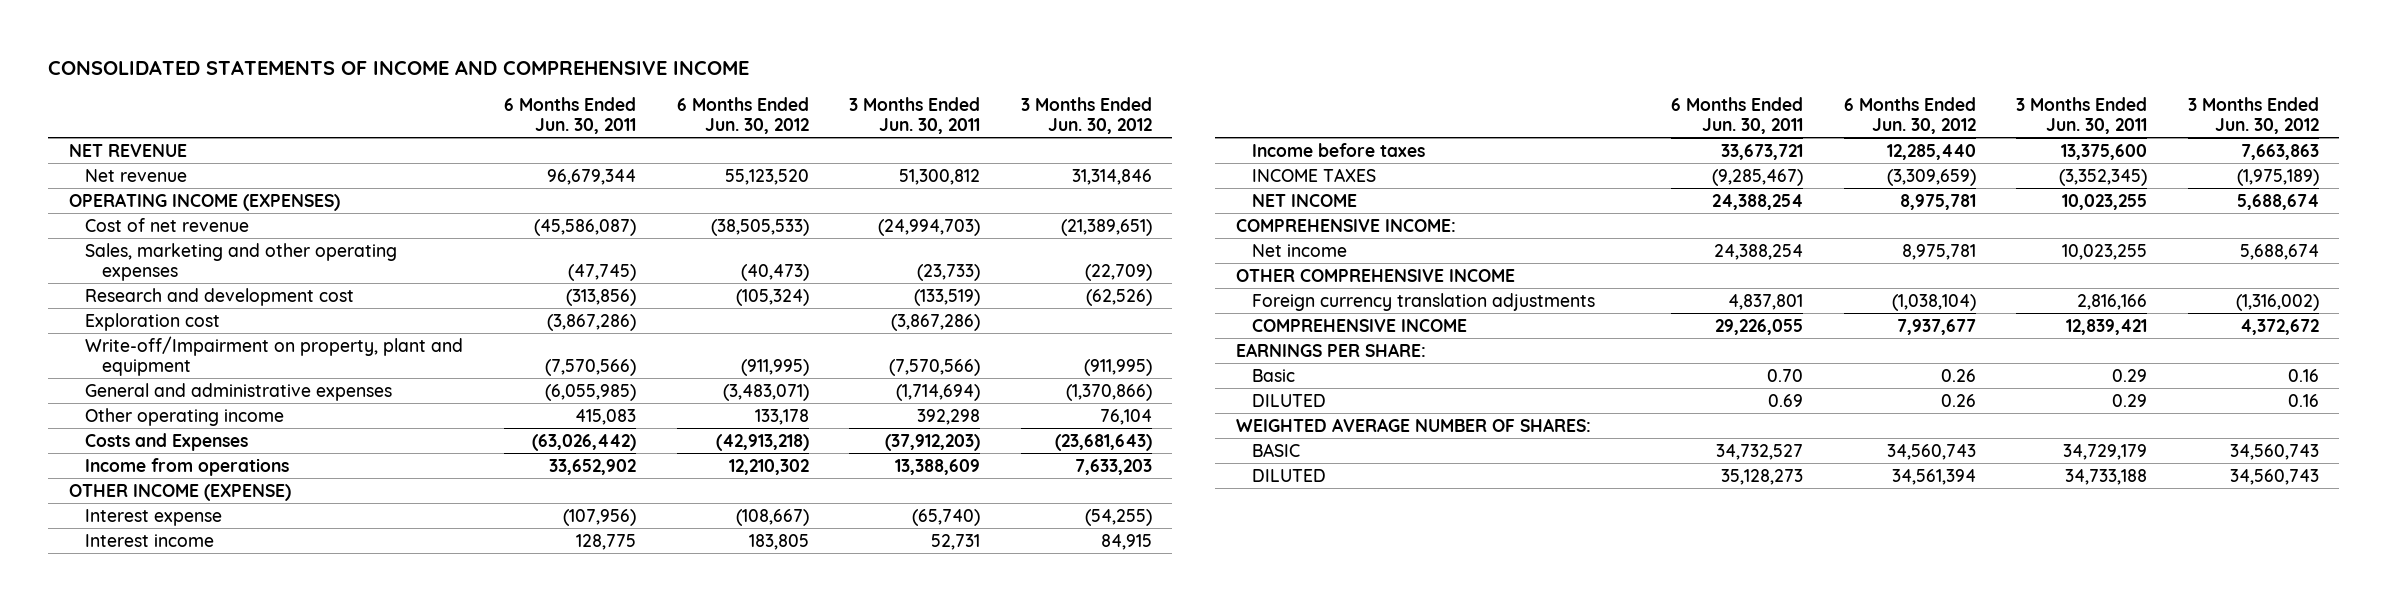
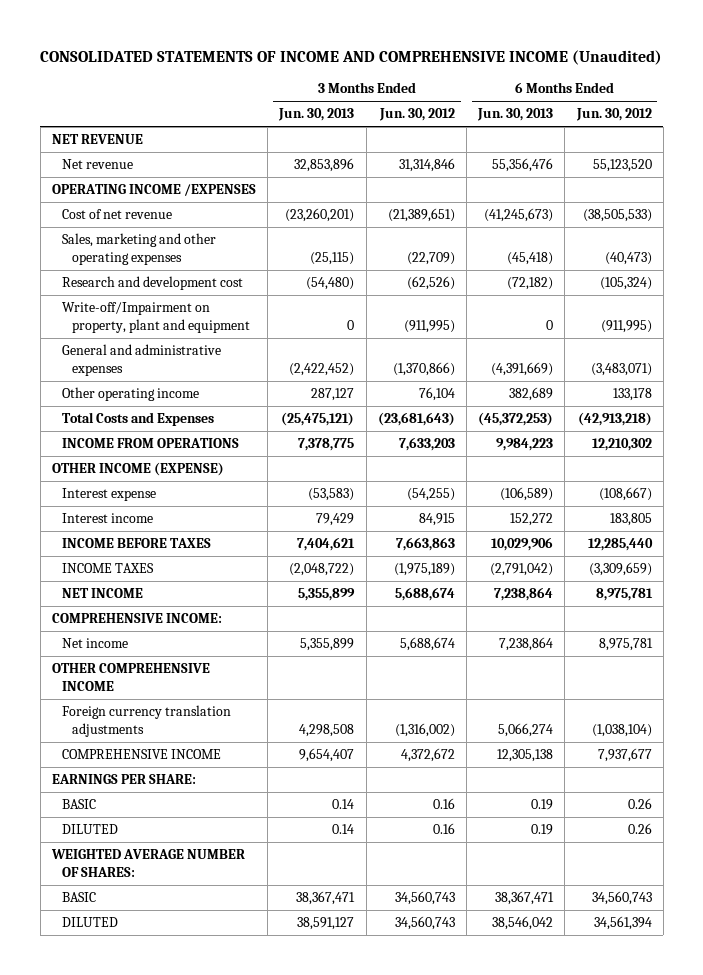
[48,60,750,76] CONSOLIDATED STATEMENTS OF INCOME AND COMPREHENSIVE INCOME -> [40,49,663,65] CONSOLIDATED STATEMENTS OF INCOME AND COMPREHENSIVE INCOME (Unaudited)
[503,96,636,134] 6 Months Ended Jun. 30, 2011 -> none
[849,96,981,134] 3 Months Ended Jun. 30, 2011 -> none
none -> [278,108,355,122] Jun. 30, 2013
none -> [477,108,554,122] Jun. 30, 2013
[68,192,340,211] OPERATING INCOME (EXPENSES) -> [51,184,256,197] OPERATING INCOME /EXPENSES
[85,312,221,331] Exploration cost -> none
[85,432,249,451] Costs and Expenses -> [61,412,214,427] Total Costs and Expenses
[85,457,290,476] Income from operations -> [61,438,239,449] INCOME FROM OPERATIONS
[1252,142,1426,157] Income before taxes -> [61,538,211,549] INCOME BEFORE TAXES
[1252,368,1296,382] Basic -> [61,799,96,810] BASIC

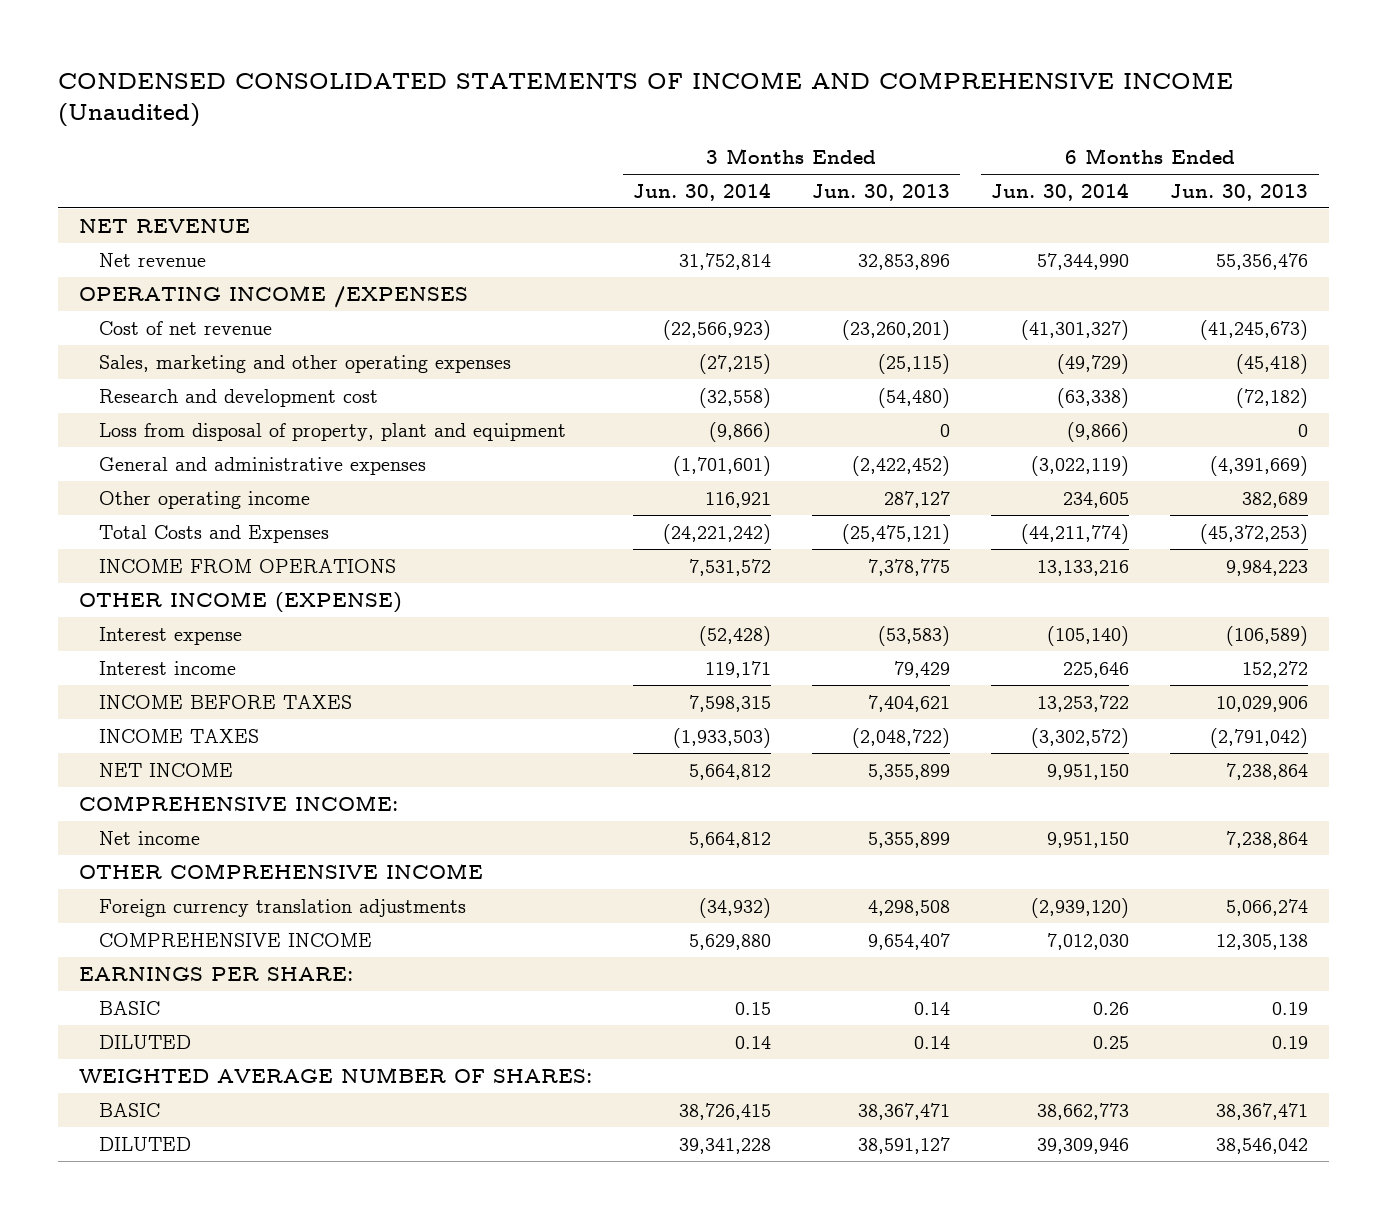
[40,49,663,65] CONSOLIDATED STATEMENTS OF INCOME AND COMPREHENSIVE INCOME (Unaudited) -> [58,72,1234,128] CONDENSED CONSOLIDATED STATEMENTS OF INCOME AND COMPREHENSIVE INCOME (Unaudited)
[378,108,455,122] Jun. 30, 2012 -> none
[575,108,652,122] Jun. 30, 2012 -> none
none -> [632,182,771,201] Jun. 30, 2014
none -> [991,182,1130,201] Jun. 30, 2014
[61,302,250,333] Write-off/Impairment on property, plant and equipment -> none
none -> [99,422,567,441] Loss from disposal of property, plant and equipment

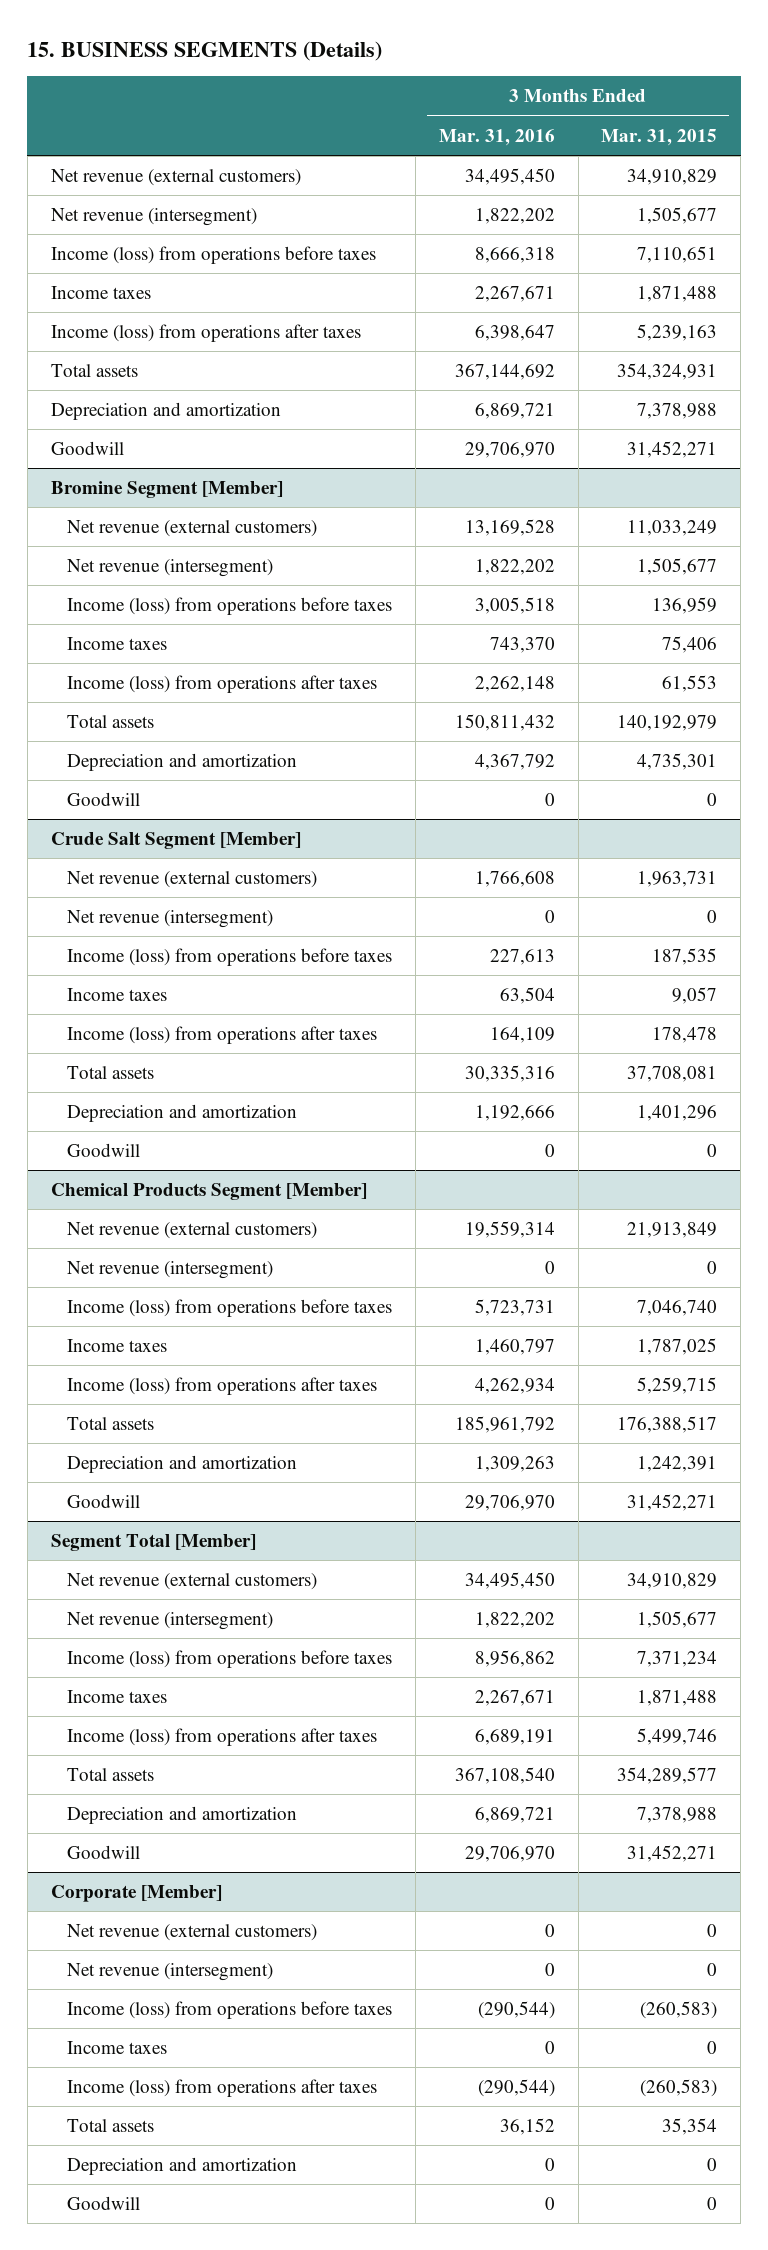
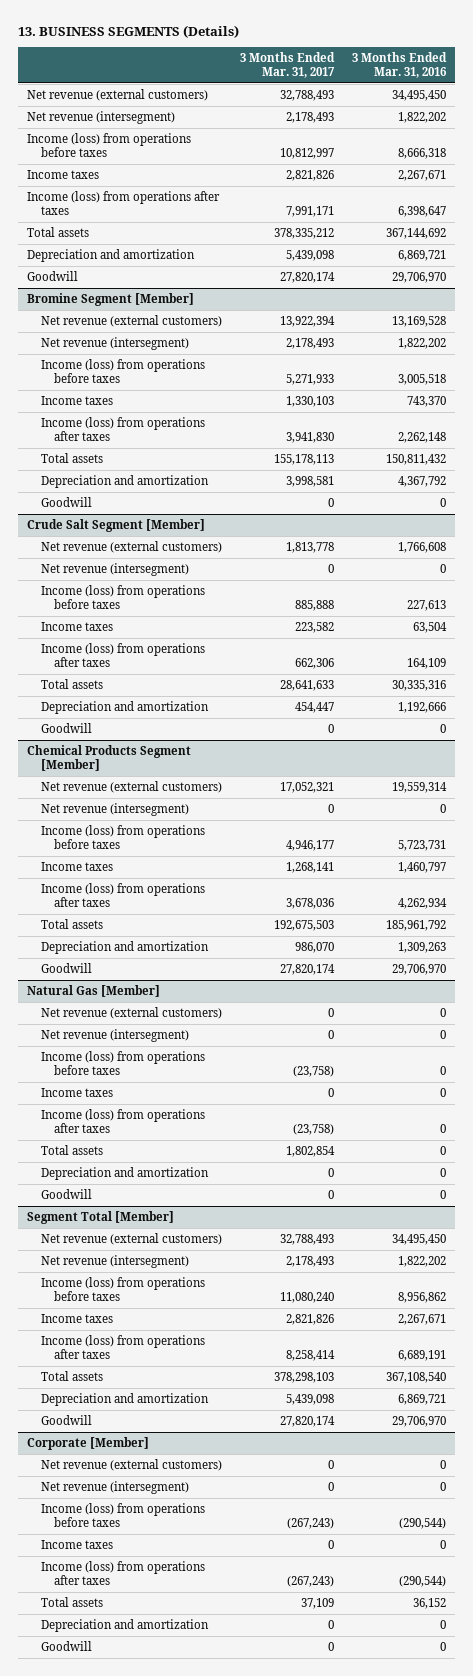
[27,40,383,61] 15. BUSINESS SEGMENTS (Details) -> [17,24,239,38] 13. BUSINESS SEGMENTS (Details)
[601,128,718,146] Mar. 31, 2015 -> none
none -> [239,52,335,78] 3 Months Ended Mar. 31, 2017
none -> [26,985,160,998] Natural Gas [Member]
none -> [40,1007,222,1020] Net revenue (external customers)
none -> [40,1029,189,1043] Net revenue (intersegment)
none -> [40,1051,205,1075] Income (loss) from operations before taxes
none -> [40,1088,113,1098] Income taxes
none -> [40,1109,205,1133] Income (loss) from operations after taxes
none -> [40,1145,103,1156] Total assets
none -> [40,1167,209,1181] Depreciation and amortization
none -> [40,1189,92,1200] Goodwill

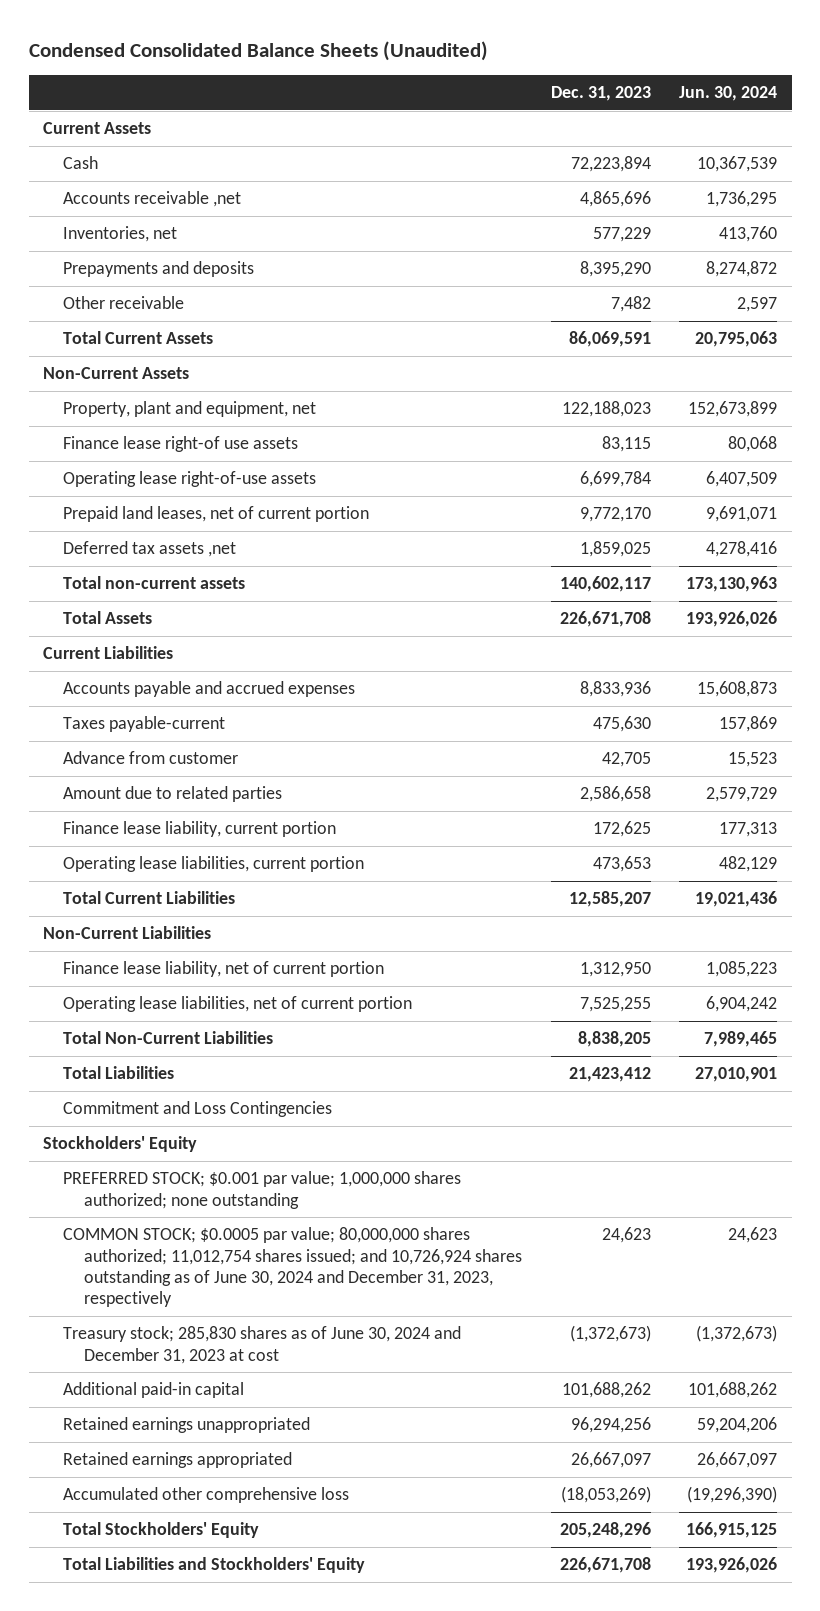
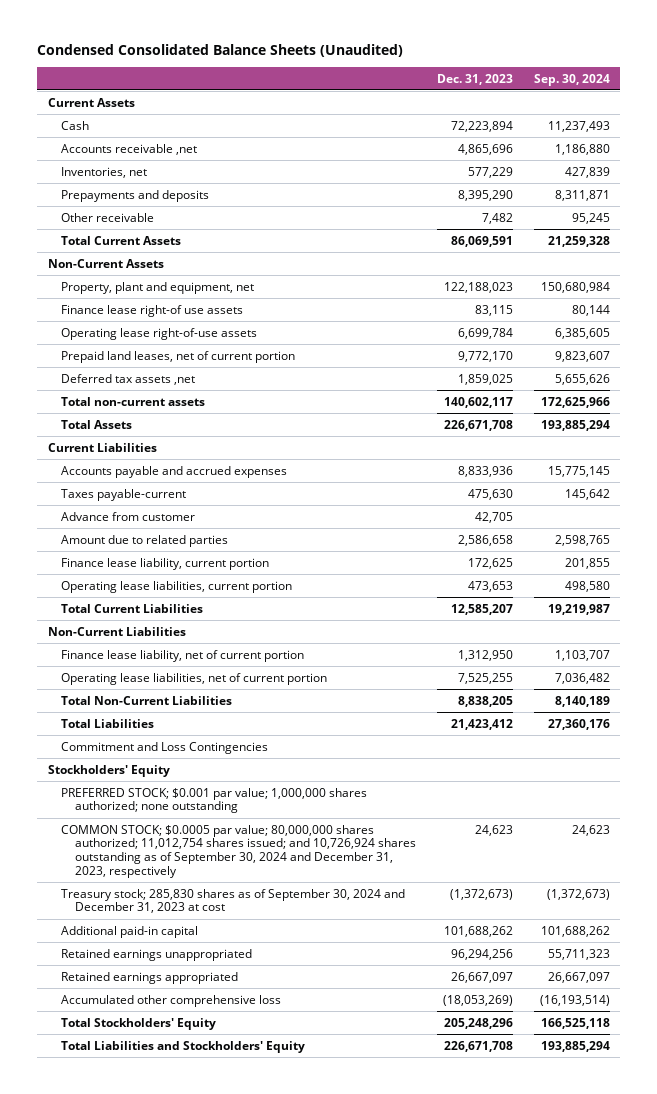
[679,86,778,102] Jun. 30, 2024 -> none
none -> [533,73,610,86] Sep. 30, 2024
[63,1227,523,1308] COMMON STOCK; $0.0005 par value; 80,000,000 shares authorized; 11,012,754 shares issued; and 10,726,924 shares outstanding as of June 30, 2024 and December 31, 2023, respectively -> [61,824,417,879] COMMON STOCK; $0.0005 par value; 80,000,000 shares authorized; 11,012,754 shares issued; and 10,726,924 shares outstanding as of September 30, 2024 and December 31, 2023, respectively
[63,1326,462,1364] Treasury stock; 285,830 shares as of June 30, 2024 and December 31, 2023 at cost -> [61,888,406,914] Treasury stock; 285,830 shares as of September 30, 2024 and December 31, 2023 at cost

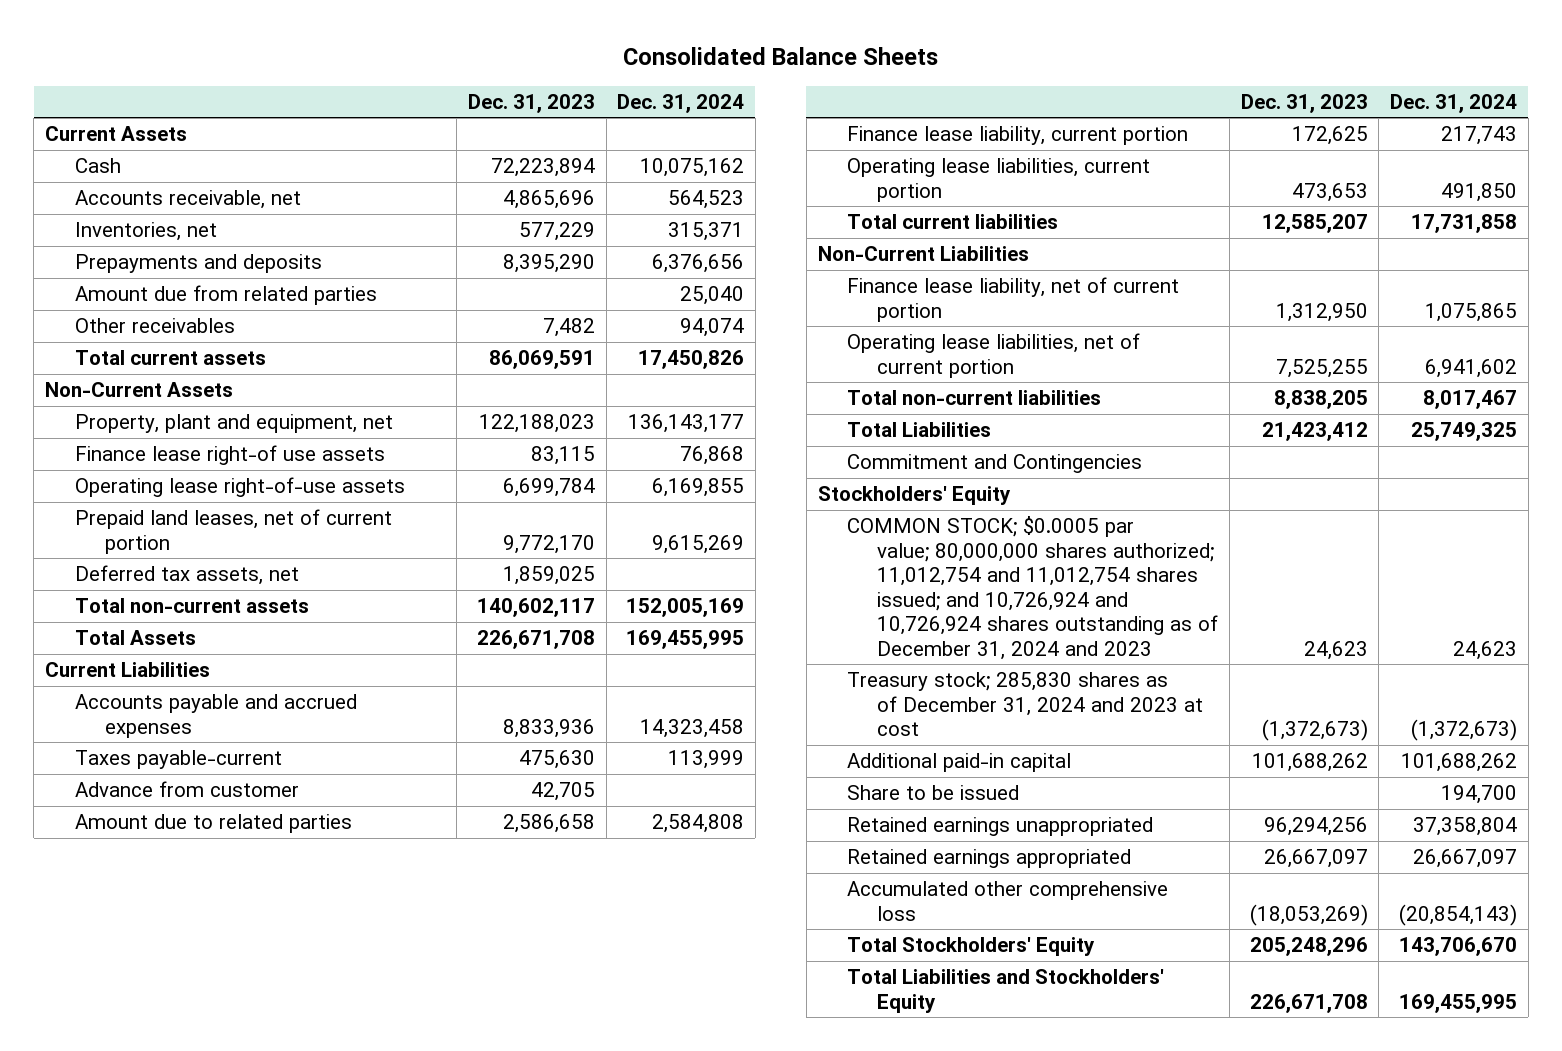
[37,44,404,58] Condensed Consolidated Balance Sheets (Unaudited) -> [622,47,938,66] Consolidated Balance Sheets
[533,73,610,86] Sep. 30, 2024 -> none
none -> [617,93,745,113] Dec. 31, 2024
[61,143,198,155] Accounts receivable ,net -> [74,190,301,210] Accounts receivable, net
none -> [74,285,377,306] Amount due from related parties
[61,212,155,222] Other receivable -> [74,318,235,334] Other receivables
[61,235,182,245] Total Current Assets -> [74,350,266,366] Total current assets
[61,373,196,385] Deferred tax assets ,net -> [74,565,299,586] Deferred tax assets, net
[61,603,204,613] Total Current Liabilities -> [847,214,1059,230] Total current liabilities
[61,695,233,705] Total Non-Current Liabilities -> [847,390,1102,406] Total non-current liabilities
[61,741,269,754] Commitment and Loss Contingencies -> [847,454,1143,474] Commitment and Contingencies
[61,787,368,814] PREFERRED STOCK; $0.001 par value; 1,000,000 shares authorized; none outstanding -> none
[61,824,417,879] COMMON STOCK; $0.0005 par value; 80,000,000 shares authorized; 11,012,754 shares issued; and 10,726,924 shares outstanding as of September 30, 2024 and December 31, 2023, respectively -> [847,516,1219,660] COMMON STOCK; $0.0005 par value; 80,000,000 shares authorized; 11,012,754 and 11,012,754 shares issued; and 10,726,924 and 10,726,924 shares outstanding as of December 31, 2024 and 2023
[61,888,406,914] Treasury stock; 285,830 shares as of September 30, 2024 and December 31, 2023 at cost -> [847,672,1204,737] Treasury stock; 285,830 shares as of December 31, 2024 and 2023 at cost
none -> [847,785,1020,801] Share to be issued

